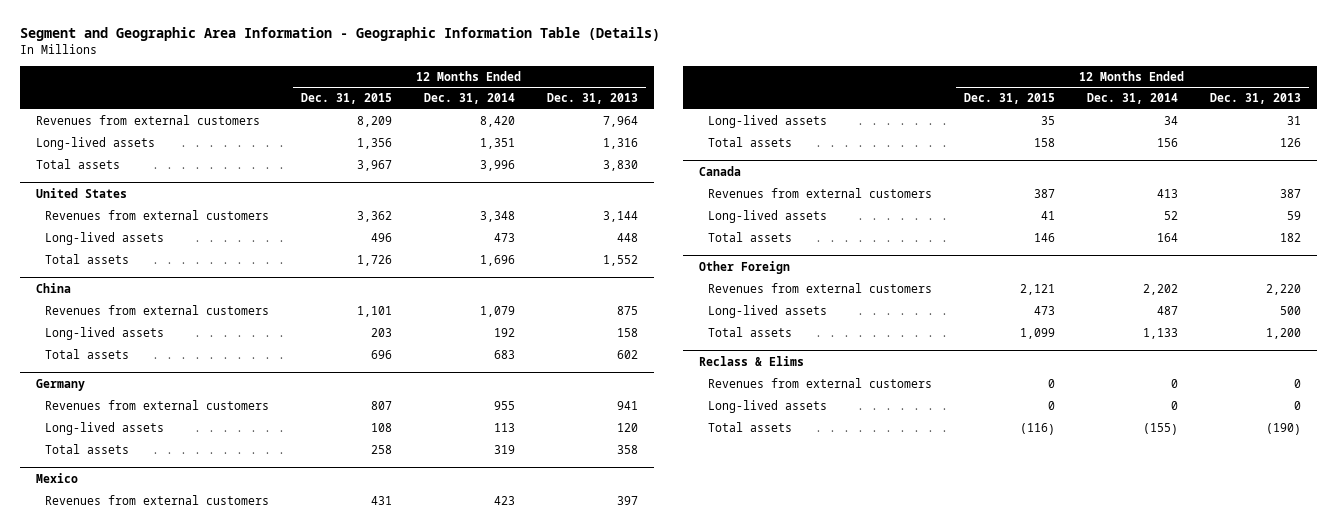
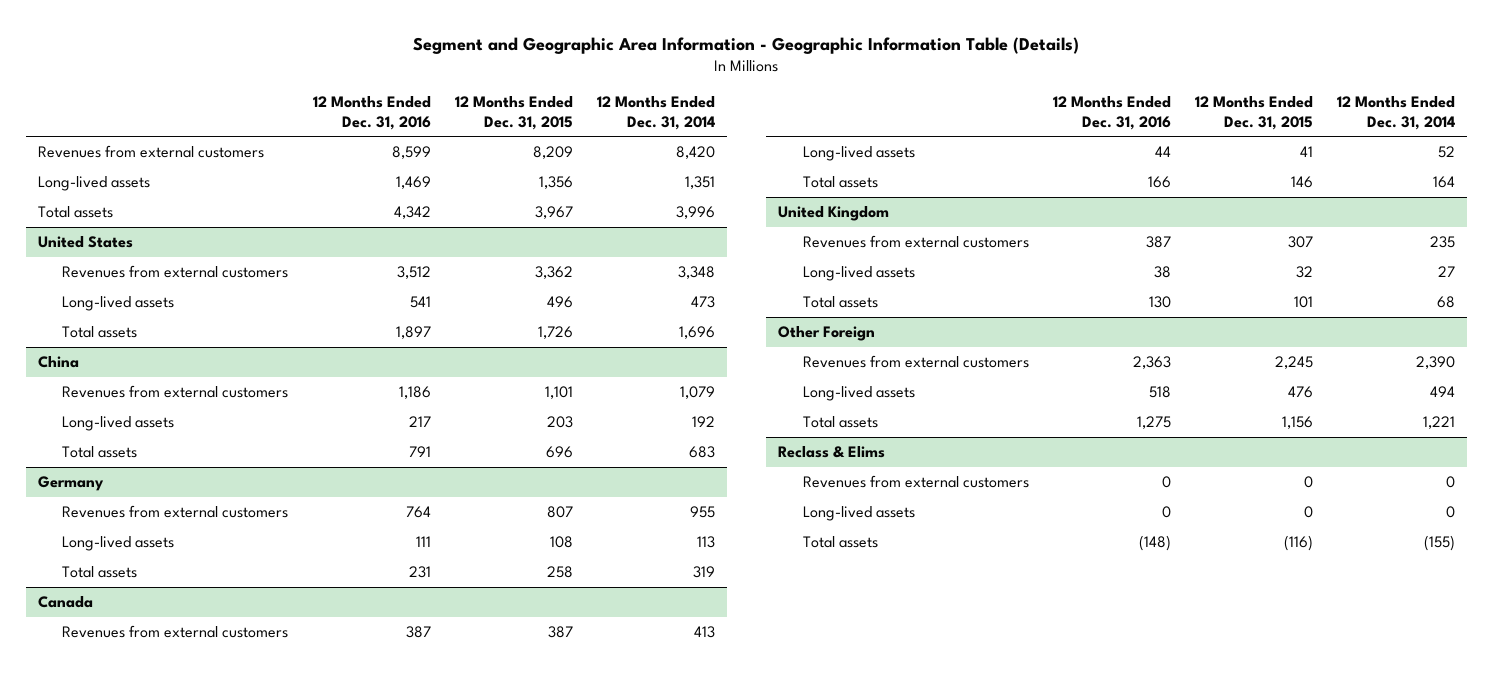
[547,93,639,105] Dec. 31, 2013 -> none
none -> [312,96,431,130] 12 Months Ended Dec. 31, 2016
[36,472,79,483] Mexico -> none
[44,494,269,505] Revenues from external customers -> none
[707,114,827,128] Long-lived assets -> none
[707,136,792,147] Total assets -> none
none -> [778,206,890,222] United Kingdom
none -> [803,235,1030,249] Revenues from external customers
none -> [803,266,916,282] Long-lived assets
none -> [803,296,879,309] Total assets
[1019,283,1055,295] 2,121 -> [1275,356,1314,370] 2,245
[1142,283,1178,295] 2,202 -> [1416,356,1456,370] 2,390
[1033,305,1055,315] 473 -> [1288,386,1314,399] 476
[1156,305,1178,315] 487 -> [1430,386,1456,398] 494
[1019,327,1055,339] 1,099 -> [1282,416,1314,430] 1,156
[1142,327,1178,339] 1,133 -> [1423,416,1456,430] 1,221

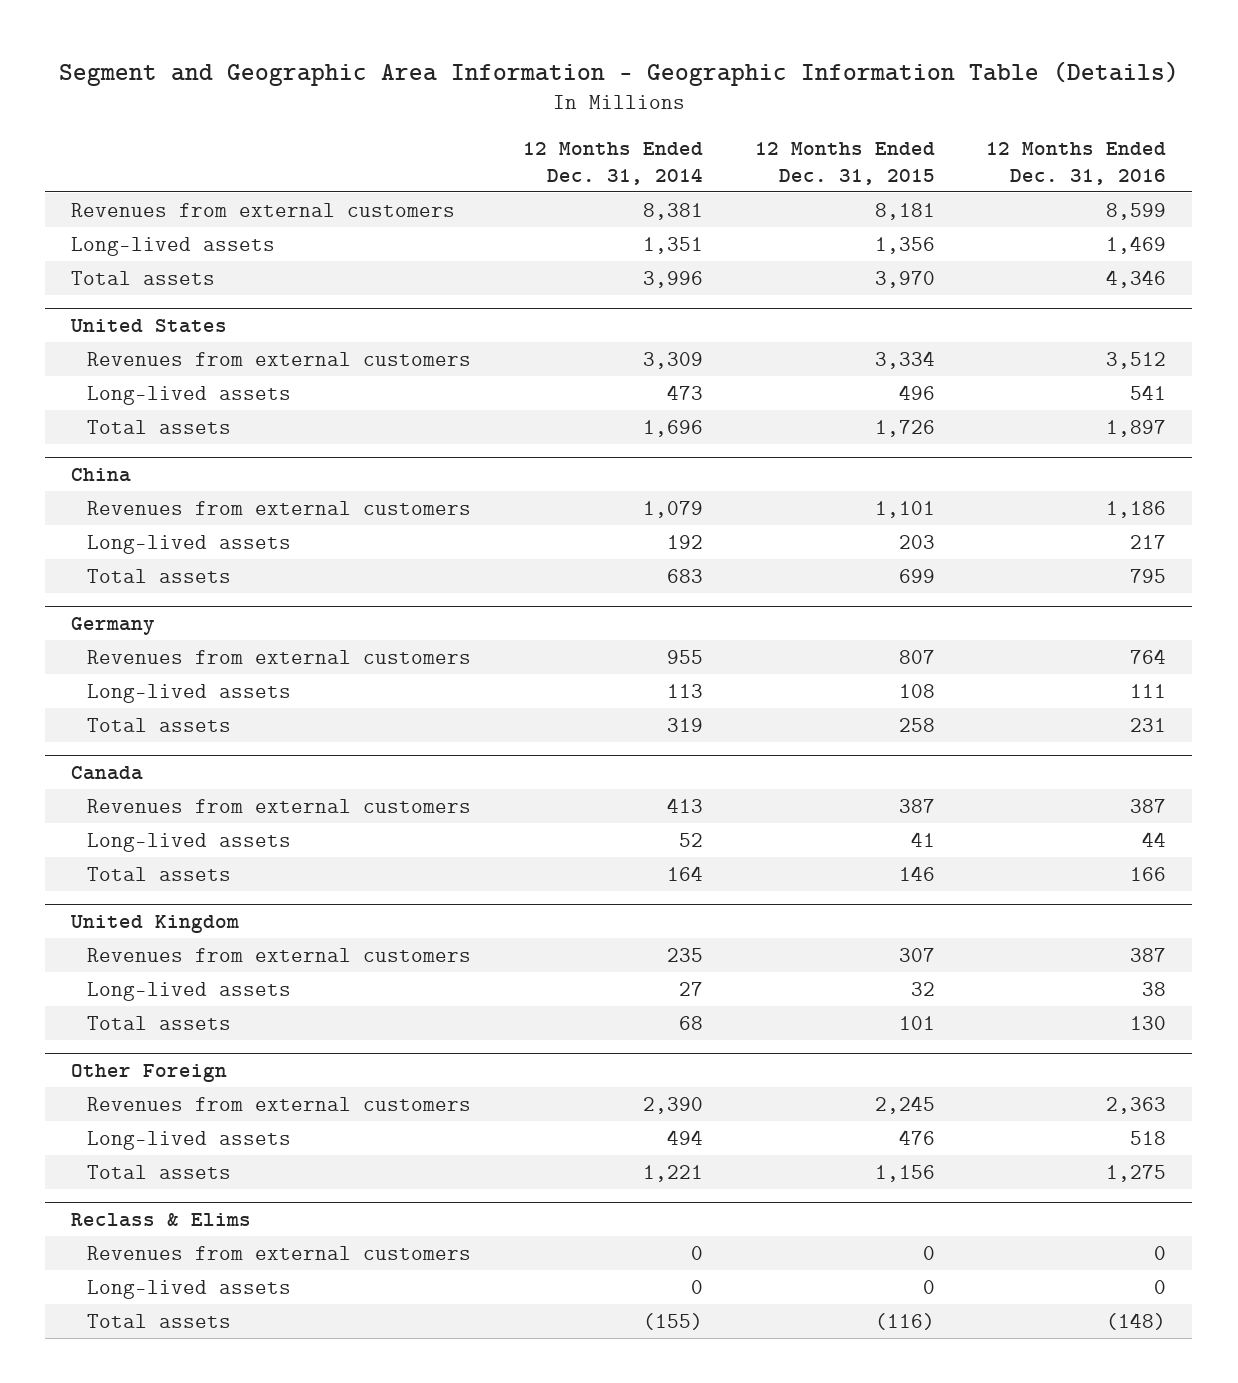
[532,146,573,160] 8,209 -> [874,202,935,220] 8,181
[675,146,715,160] 8,420 -> [643,202,704,220] 8,381
[393,206,431,220] 4,342 -> [1106,269,1167,288] 4,346
[534,206,573,220] 3,967 -> [874,270,935,288] 3,970
[534,266,573,280] 3,362 -> [874,350,935,369] 3,334
[677,266,715,280] 3,348 -> [643,351,704,369] 3,309
[408,446,431,458] 791 -> [1130,568,1167,583] 795
[545,446,573,459] 696 -> [898,568,935,583] 699

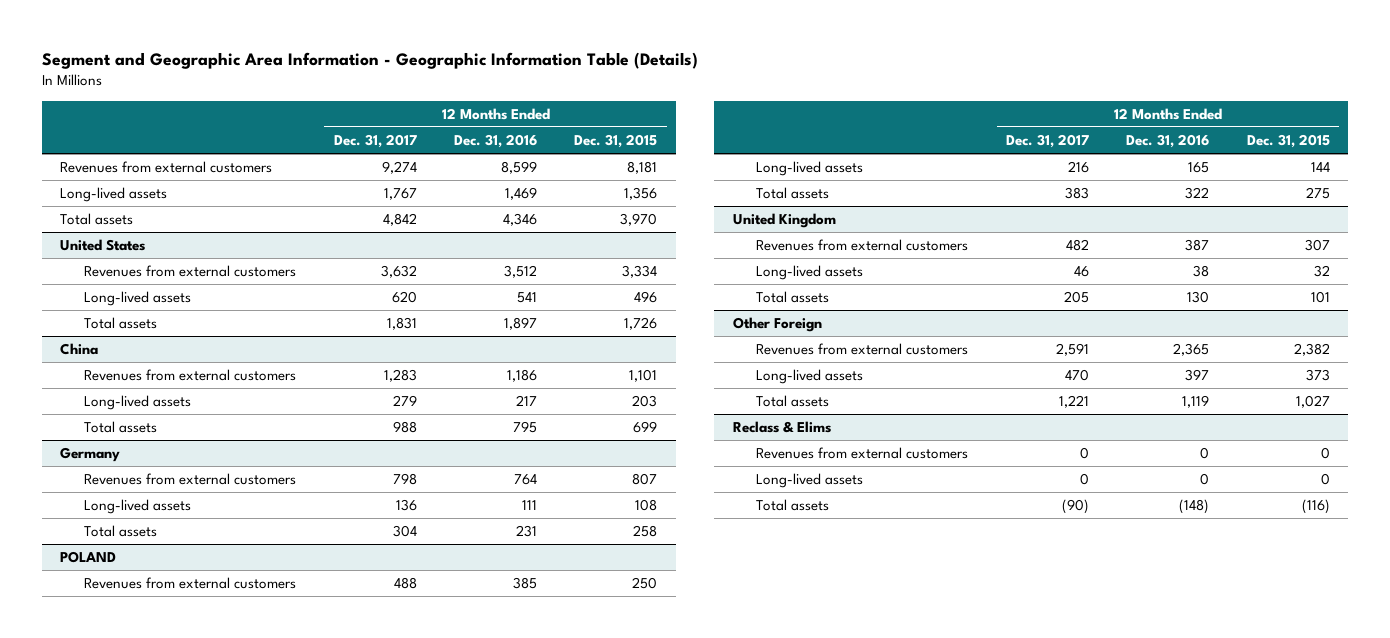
[523,141,704,185] 12 Months Ended Dec. 31, 2014 -> none
none -> [333,134,417,149] Dec. 31, 2017
[71,765,144,780] Canada -> none
none -> [60,551,117,564] POLAND
[898,798,935,813] 387 -> [632,577,658,590] 250
[1130,798,1167,813] 387 -> [513,577,538,590] 385
[910,831,935,847] 41 -> [1310,162,1330,173] 144
[1142,831,1167,847] 44 -> [1188,162,1210,174] 165
[898,865,935,881] 146 -> [1305,187,1330,200] 275
[1130,866,1167,881] 166 -> [1185,187,1210,200] 322
[874,1095,935,1114] 2,245 -> [1293,343,1330,357] 2,382
[1106,1096,1167,1114] 2,363 -> [1173,343,1210,357] 2,365
[898,1129,935,1145] 476 -> [1305,369,1330,382] 373
[1130,1130,1167,1145] 518 -> [1185,369,1210,382] 397
[874,1164,935,1182] 1,156 -> [1295,395,1330,409] 1,027
[1106,1164,1167,1182] 1,275 -> [1182,395,1210,409] 1,119

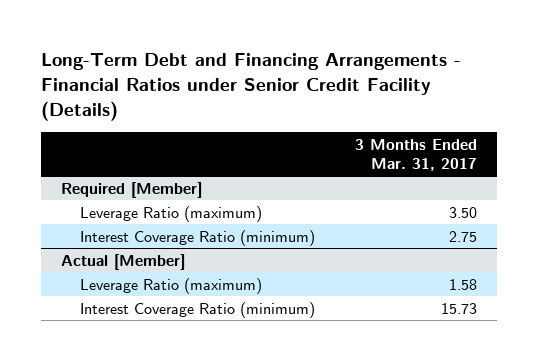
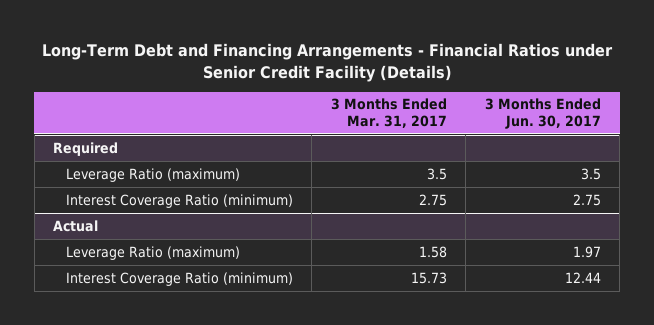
none -> [484,98,601,129] 3 Months Ended Jun. 30, 2017
[61,181,203,198] Required [Member] -> [53,141,119,156] Required
[449,206,478,218] 3.50 -> [426,167,447,180] 3.5
[61,253,186,270] Actual [Member] -> [53,219,99,232] Actual

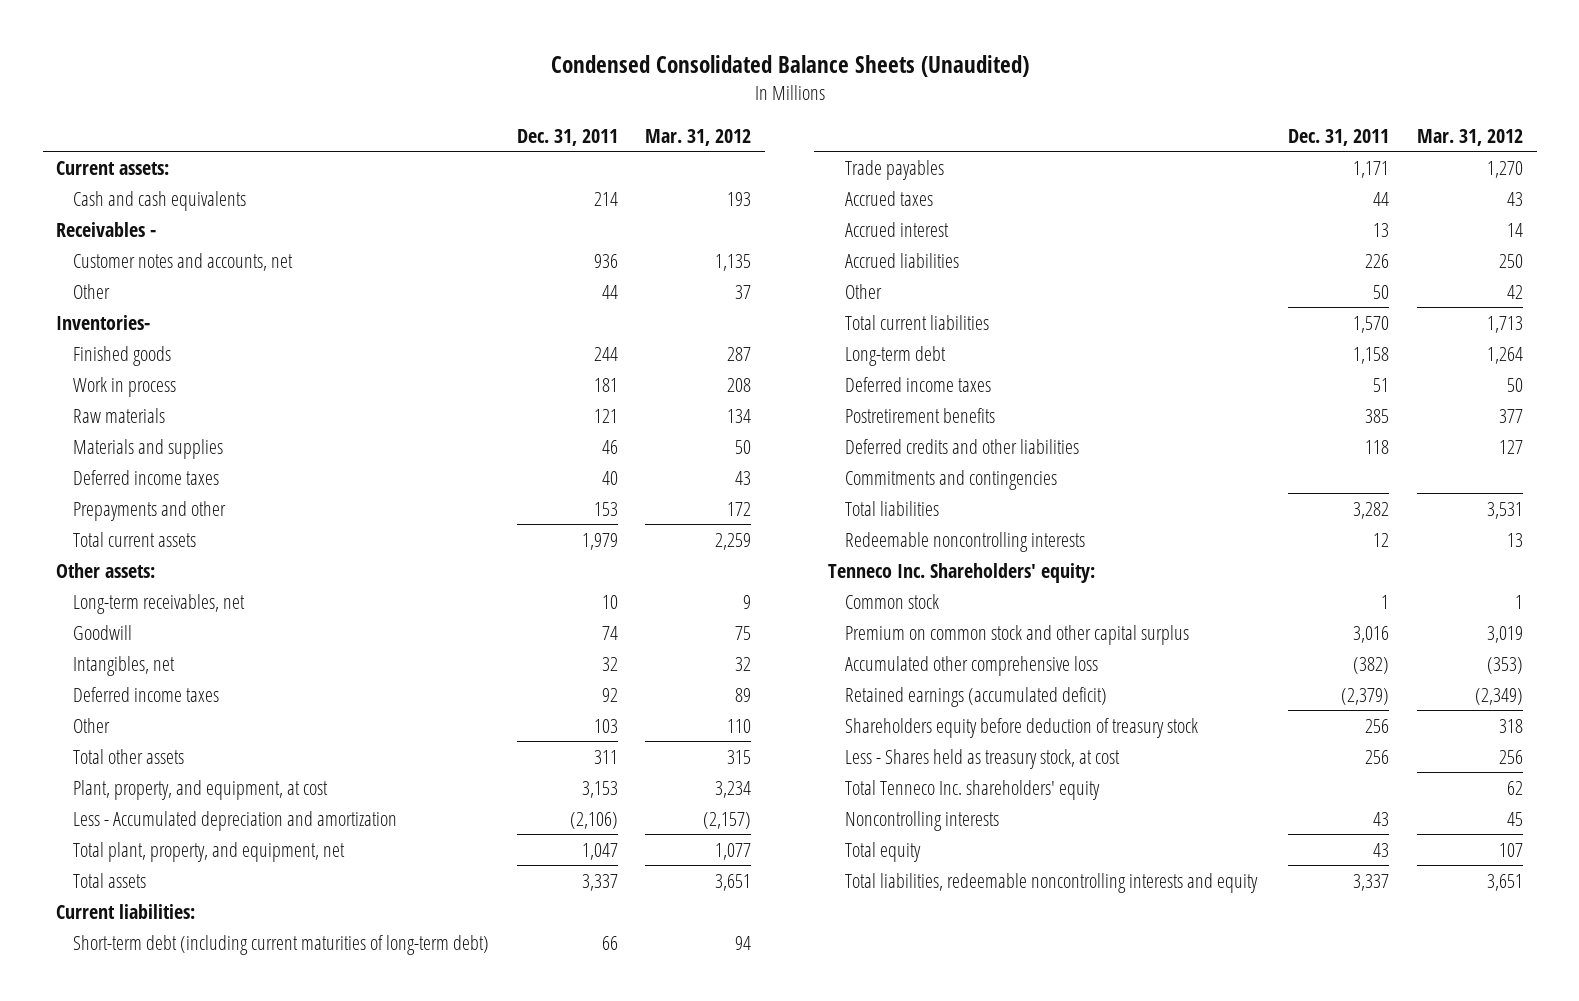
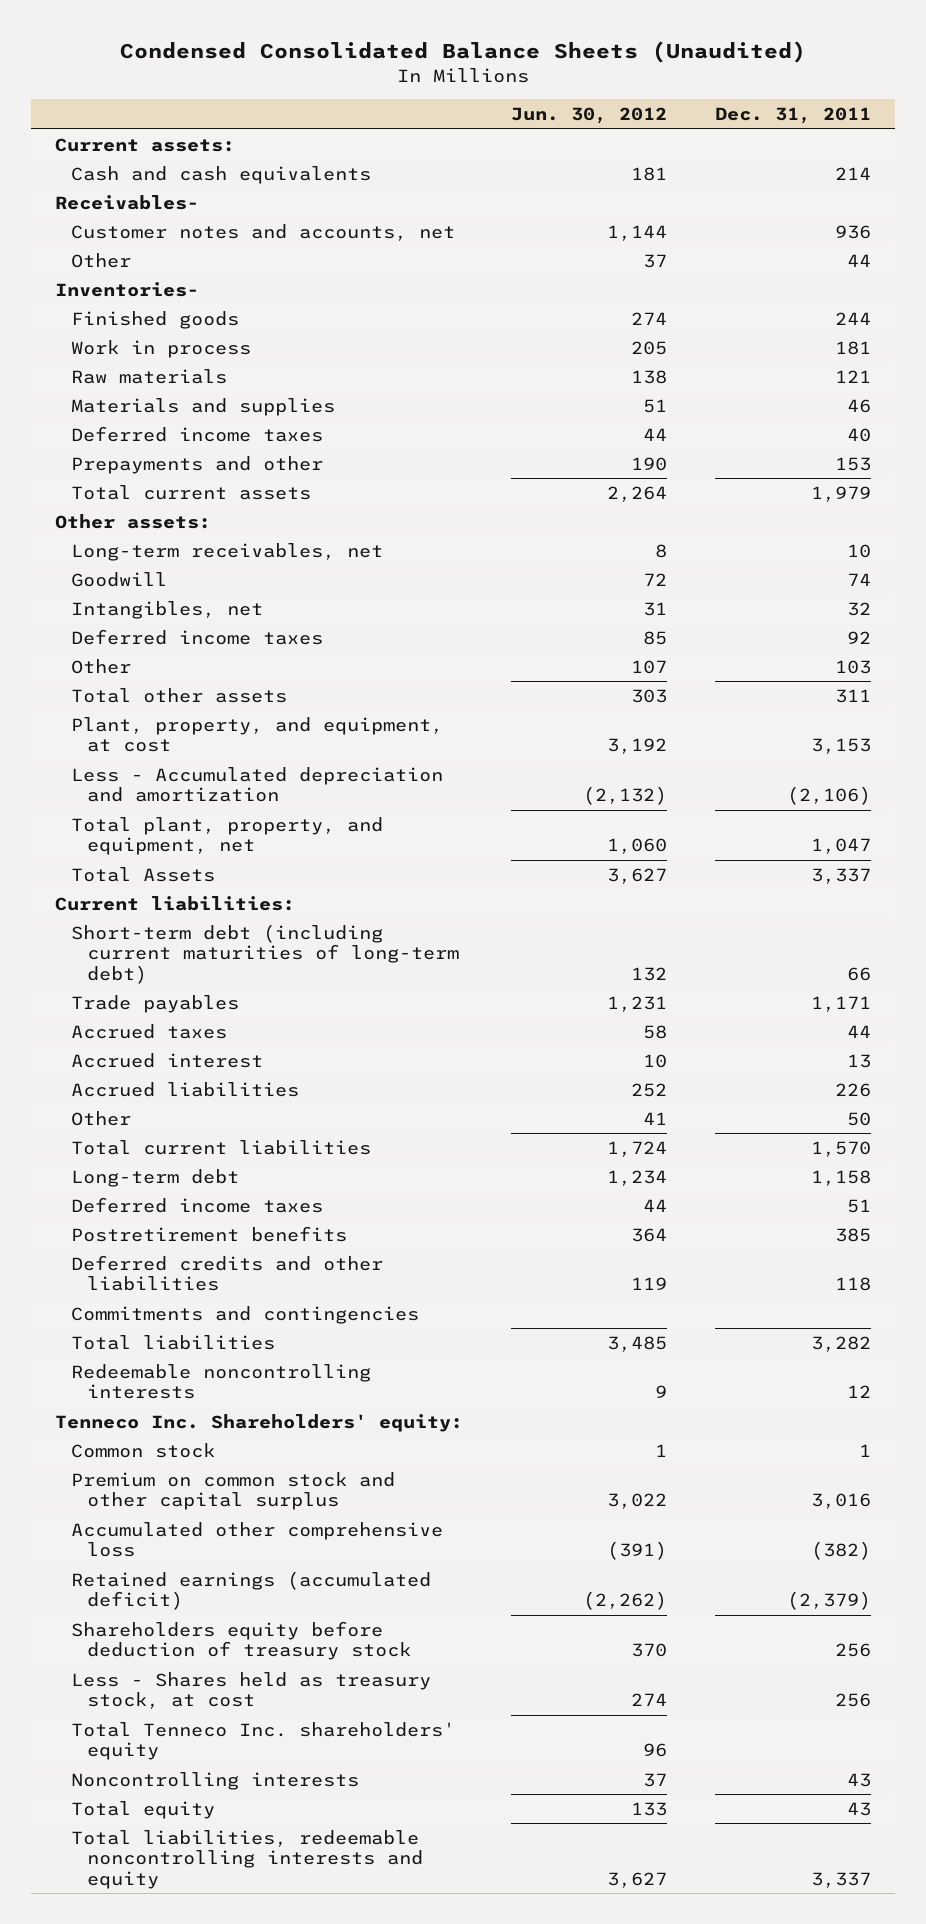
[645,128,752,146] Mar. 31, 2012 -> none
none -> [511,107,668,125] Jun. 30, 2012
[56,221,157,237] Receivables - -> [54,194,199,210] Receivables-
[73,872,147,888] Total assets -> [71,866,216,882] Total Assets

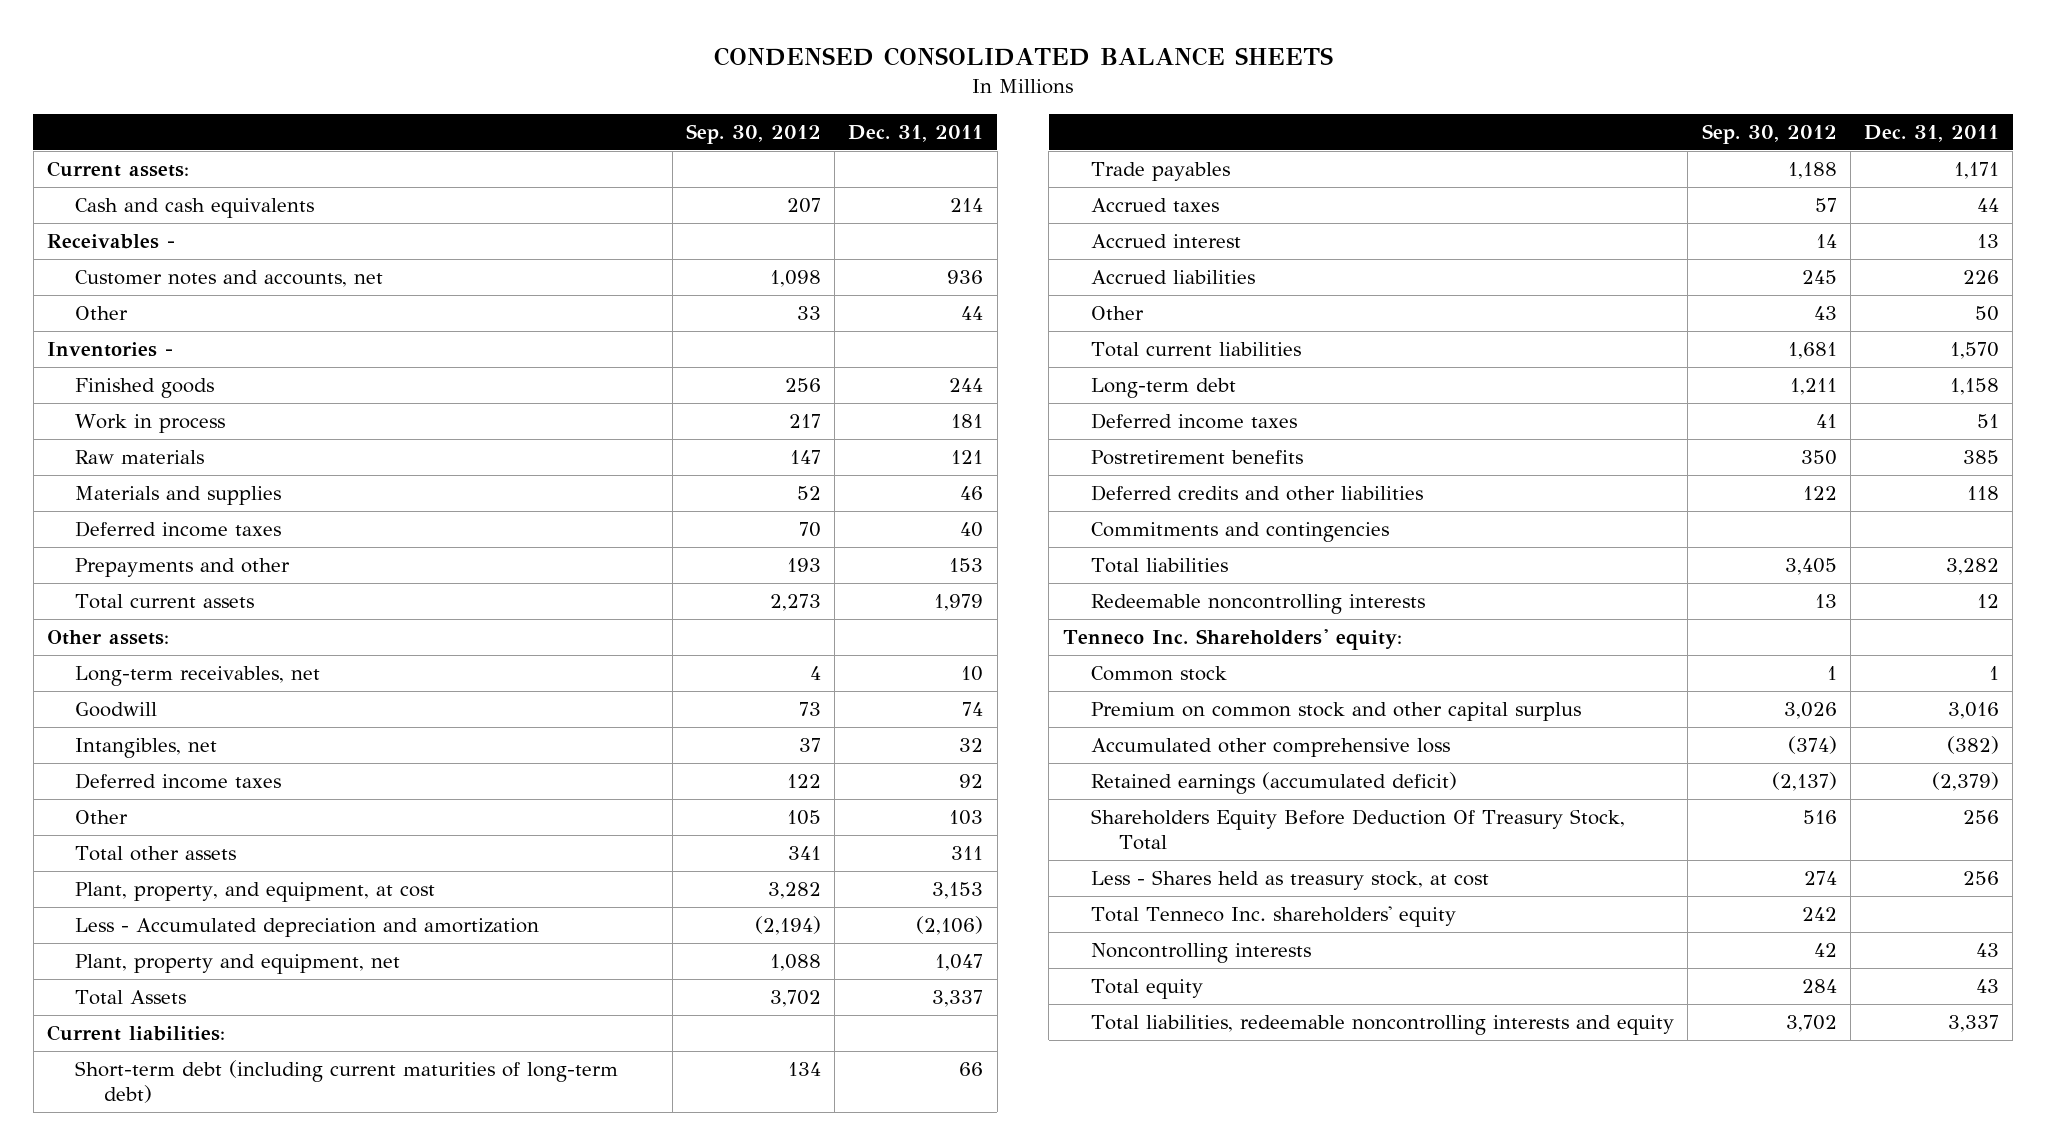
[120,41,807,64] Condensed Consolidated Balance Sheets (Unaudited) -> [713,47,1333,67] CONDENSED CONSOLIDATED BALANCE SHEETS
[511,107,668,125] Jun. 30, 2012 -> none
none -> [685,123,821,144] Sep. 30, 2012
[54,194,199,210] Receivables- -> [46,233,175,249] Receivables -
[54,281,199,297] Inventories- -> [46,341,173,357] Inventories -
[71,816,384,856] Total plant, property, and equipment, net -> [75,953,401,974] Plant, property and equipment, net
[71,1620,412,1661] Shareholders equity before deduction of treasury stock -> [1090,808,1625,851] Shareholders Equity Before Deduction Of Treasury Stock, Total

